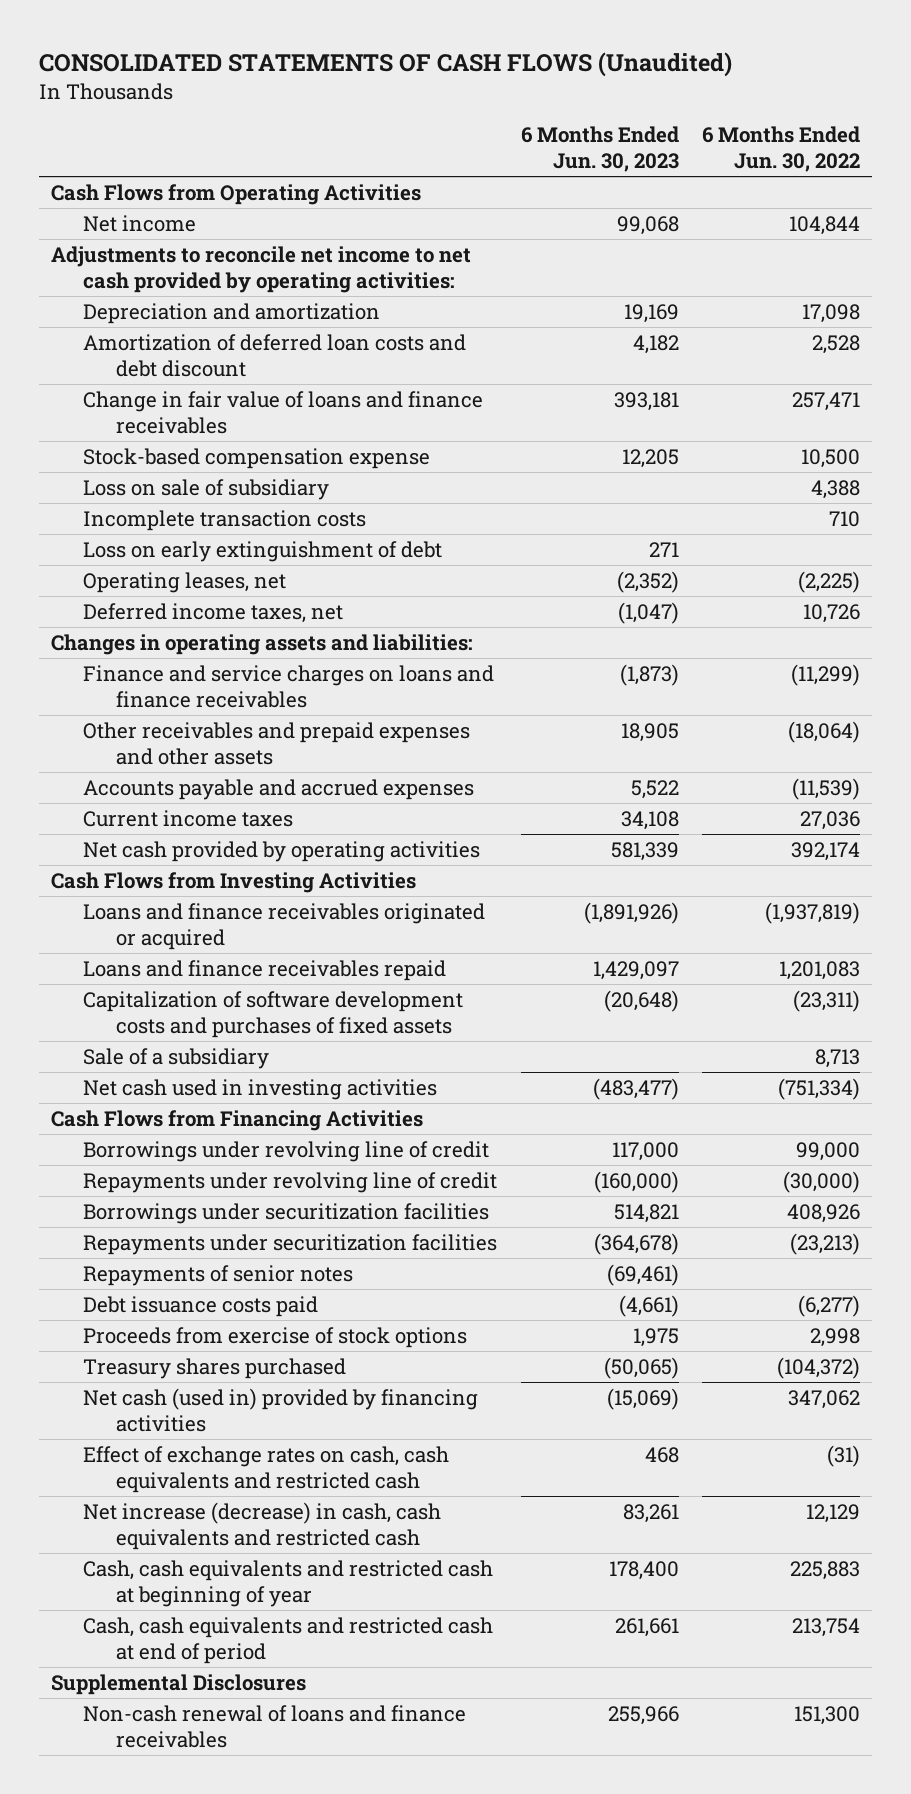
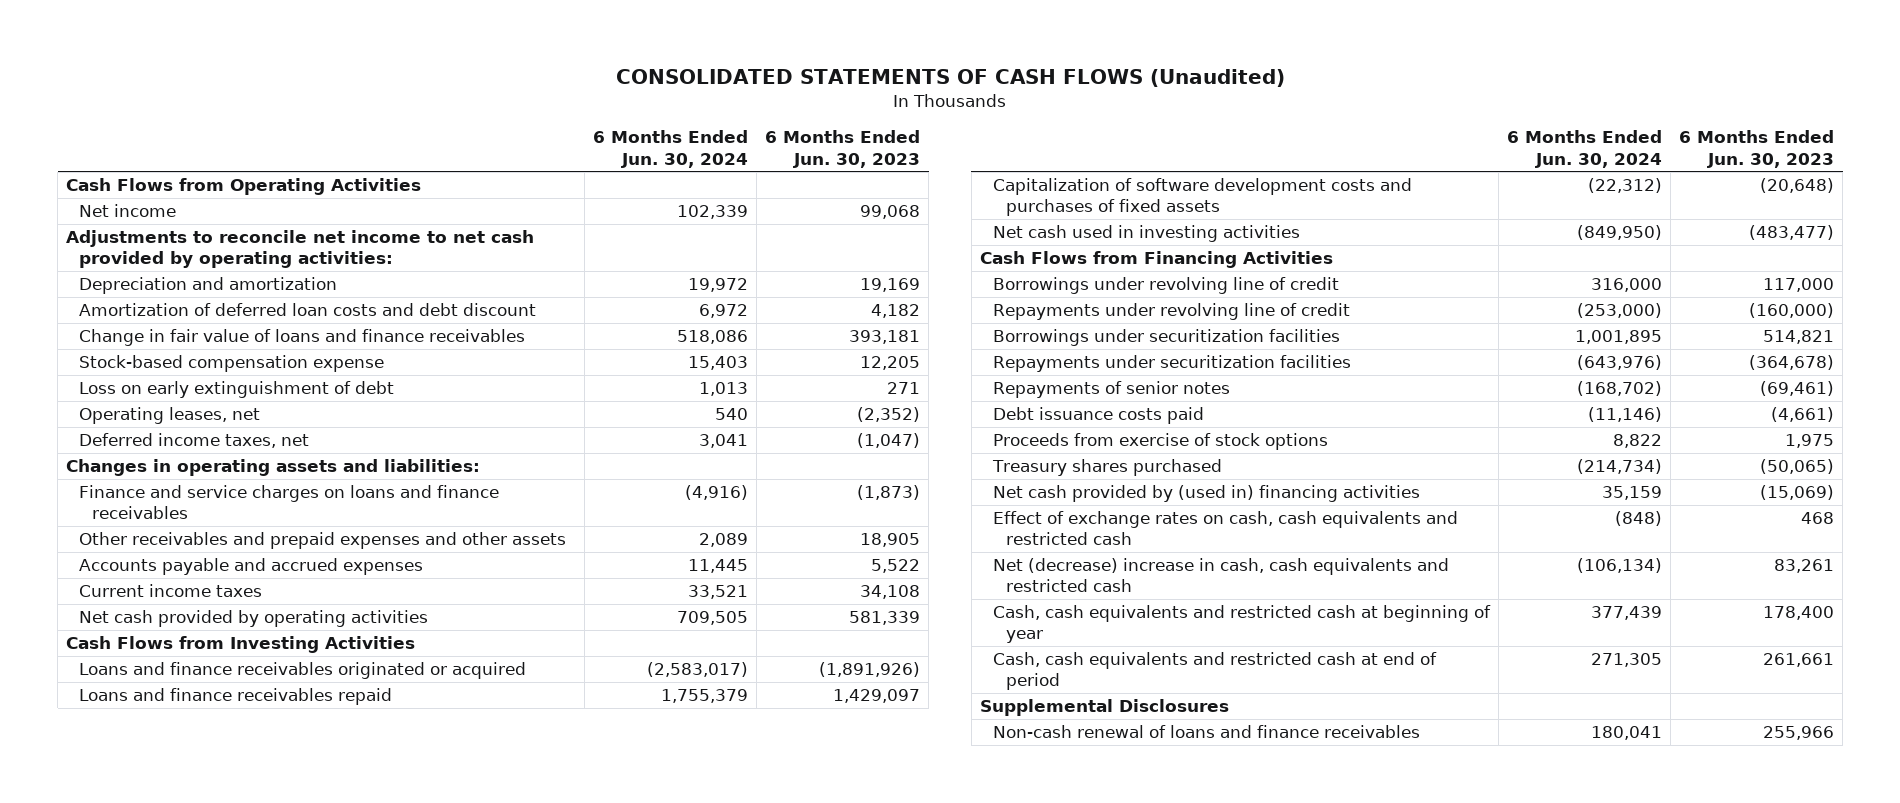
[701,126,860,173] 6 Months Ended Jun. 30, 2022 -> none
none -> [593,130,749,168] 6 Months Ended Jun. 30, 2024
[83,478,330,500] Loss on sale of subsidiary -> none
[83,509,367,531] Incomplete transaction costs -> none
[83,1047,270,1069] Sale of a subsidiary -> none
[83,1387,479,1432] Net cash (used in) provided by financing activities -> [992,485,1420,503] Net cash provided by (used in) financing activities
[83,1501,442,1550] Net increase (decrease) in cash, cash equivalents and restricted cash -> [992,558,1449,593] Net (decrease) increase in cash, cash equivalents and restricted cash

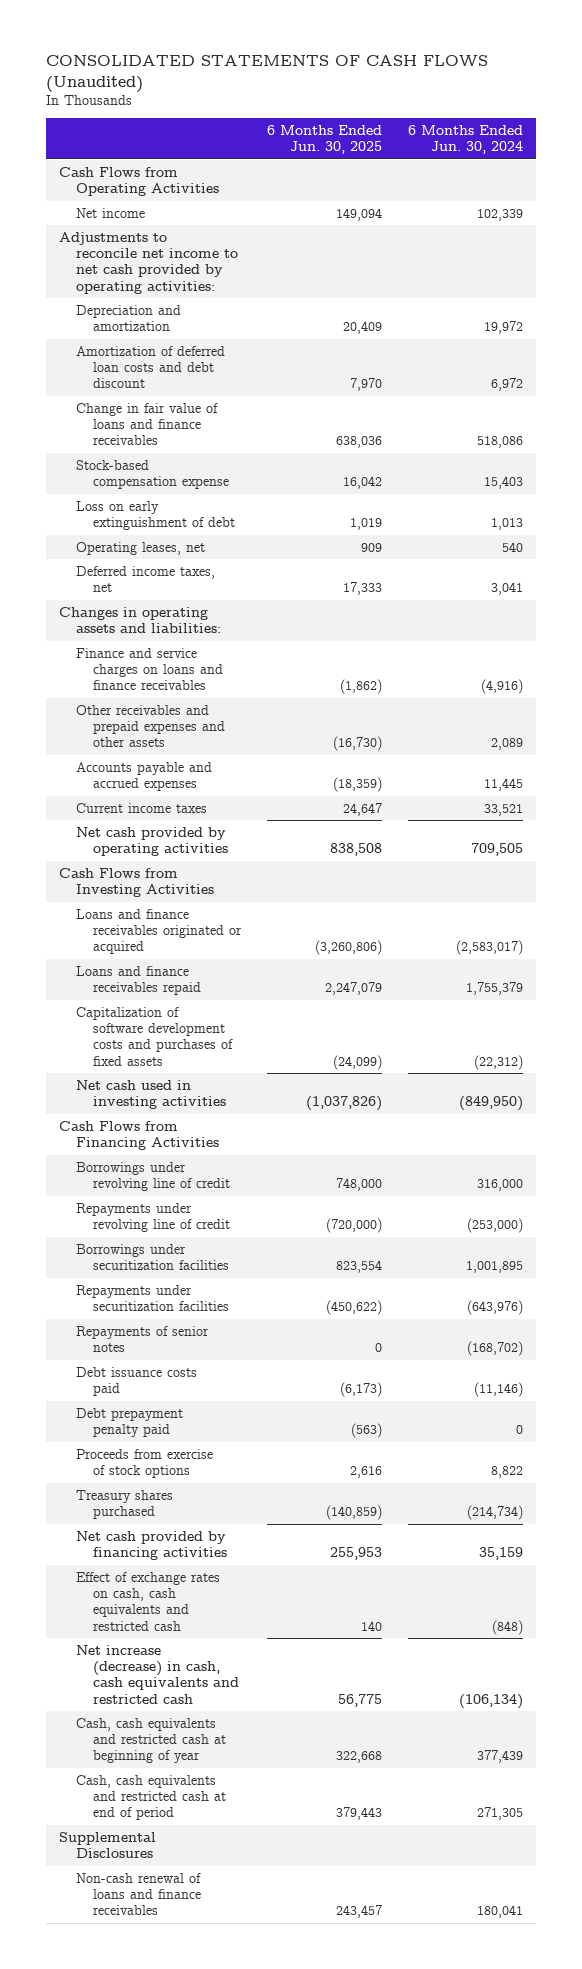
[765,130,921,168] 6 Months Ended Jun. 30, 2023 -> none
none -> [266,124,382,155] 6 Months Ended Jun. 30, 2025
none -> [75,1407,183,1438] Debt prepayment penalty paid
[992,485,1420,503] Net cash provided by (used in) financing activities -> [75,1530,227,1561] Net cash provided by financing activities
[992,558,1449,593] Net (decrease) increase in cash, cash equivalents and restricted cash -> [75,1644,239,1704] Net increase (decrease) in cash, cash equivalents and restricted cash

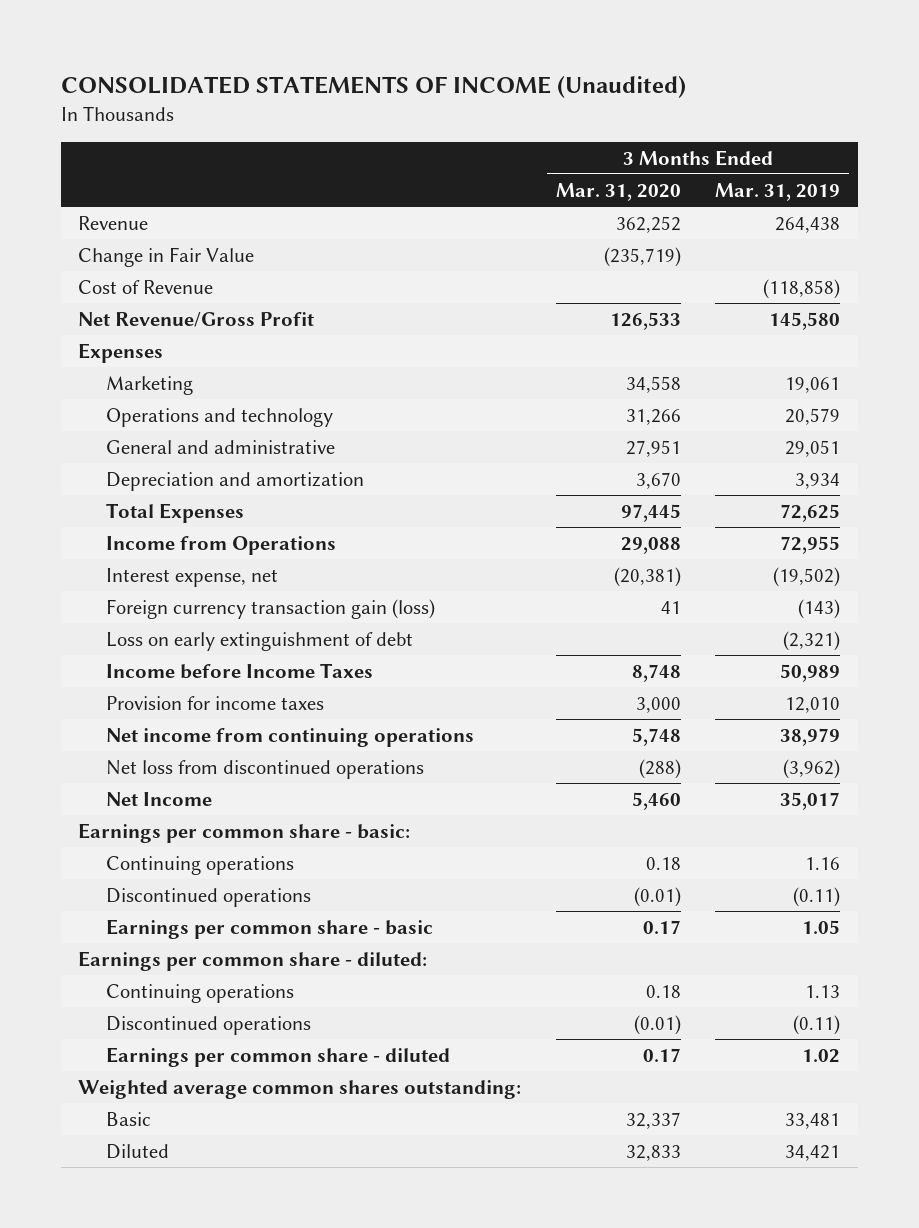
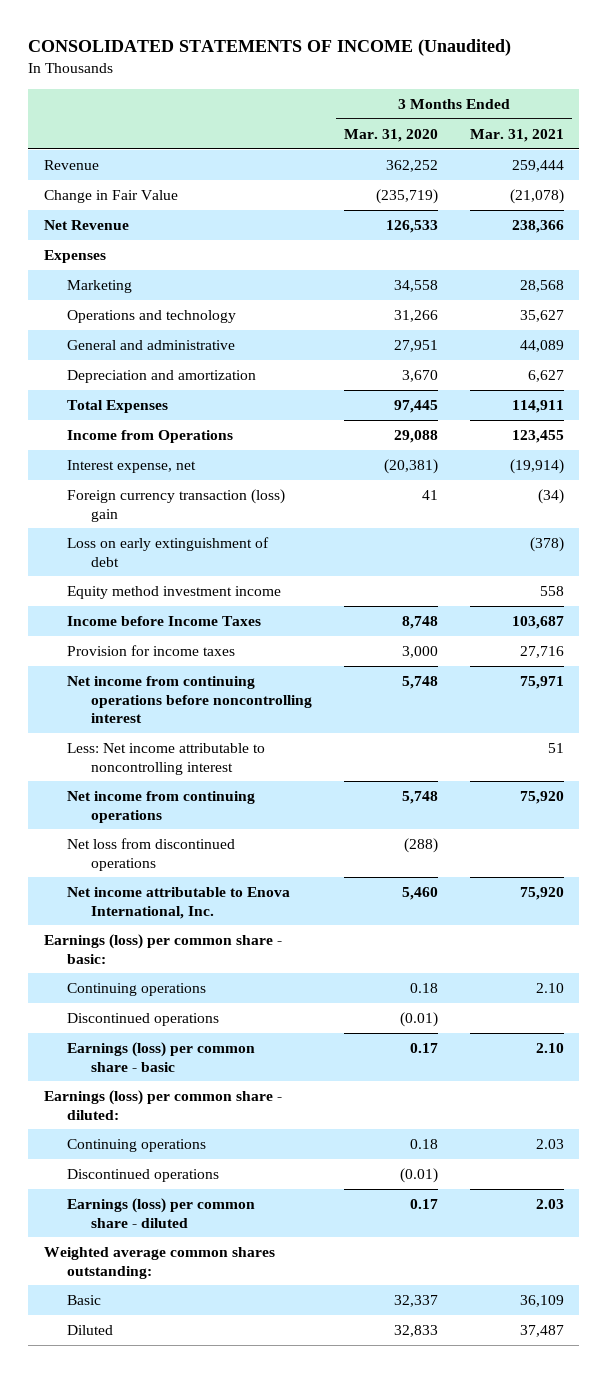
[715,182,841,201] Mar. 31, 2019 -> none
none -> [469,128,564,142] Mar. 31, 2021
[78,279,214,294] Cost of Revenue -> none
[78,311,315,327] Net Revenue/Gross Profit -> [43,219,129,230] Net Revenue
[106,598,436,619] Foreign currency transaction gain (loss) -> [67,488,286,522] Foreign currency transaction (loss) gain
none -> [67,585,282,599] Equity method investment income
none -> [67,675,313,724] Net income from continuing operations before noncontrolling interest
none -> [67,742,266,775] Less: Net income attributable to noncontrolling interest
[106,791,213,806] Net Income -> [67,886,291,919] Net income attributable to Enova International, Inc.
[78,822,411,843] Earnings per common share - basic: -> [43,933,282,964] Earnings (loss) per common share - basic:
[106,918,434,939] Earnings per common share - basic -> [67,1041,256,1072] Earnings (loss) per common share - basic
[78,950,428,971] Earnings per common share - diluted: -> [43,1089,282,1120] Earnings (loss) per common share - diluted:
[106,1046,451,1067] Earnings per common share - diluted -> [67,1197,256,1228] Earnings (loss) per common share - diluted

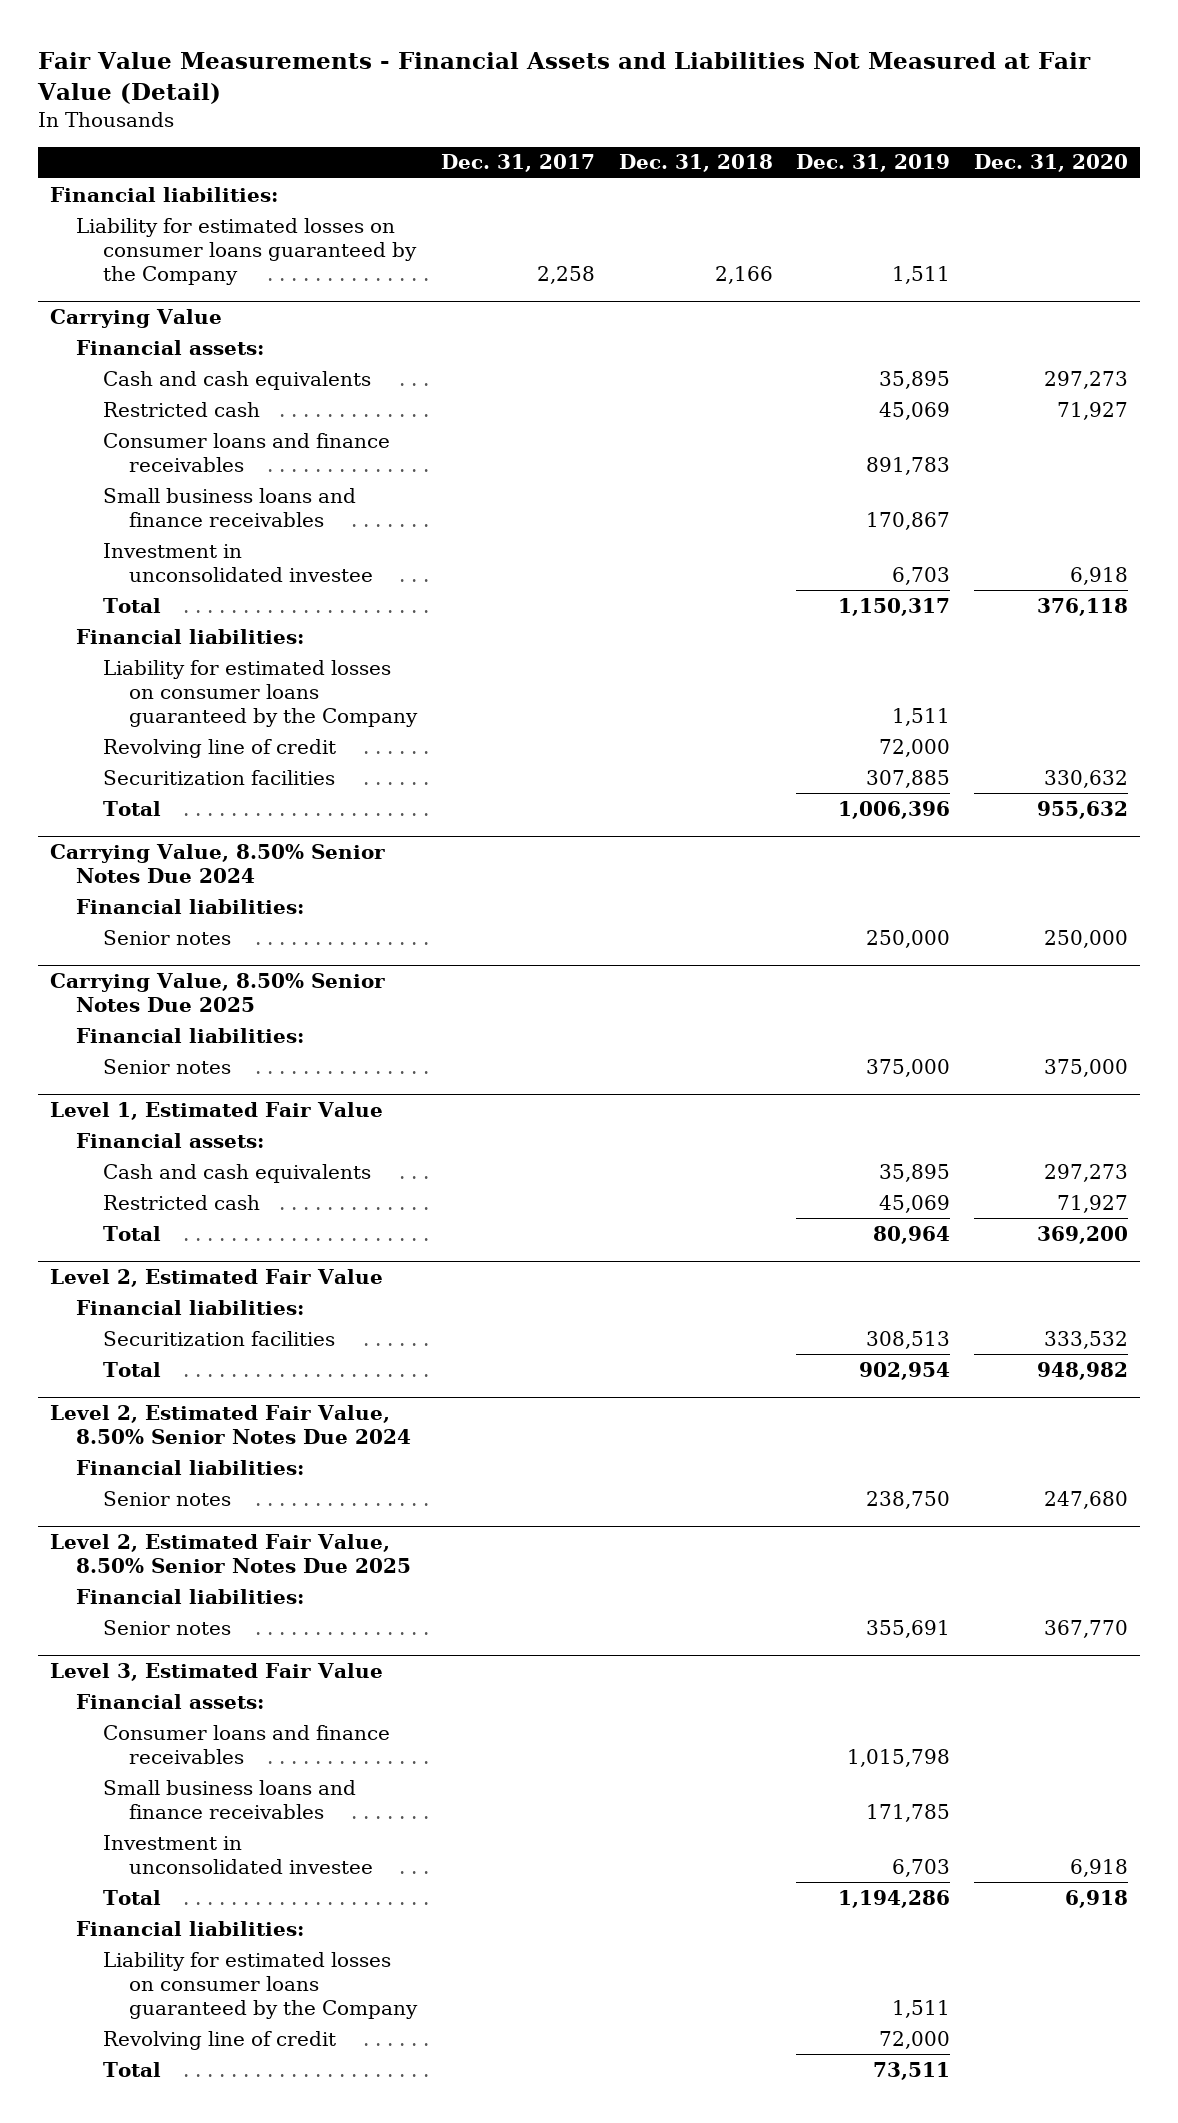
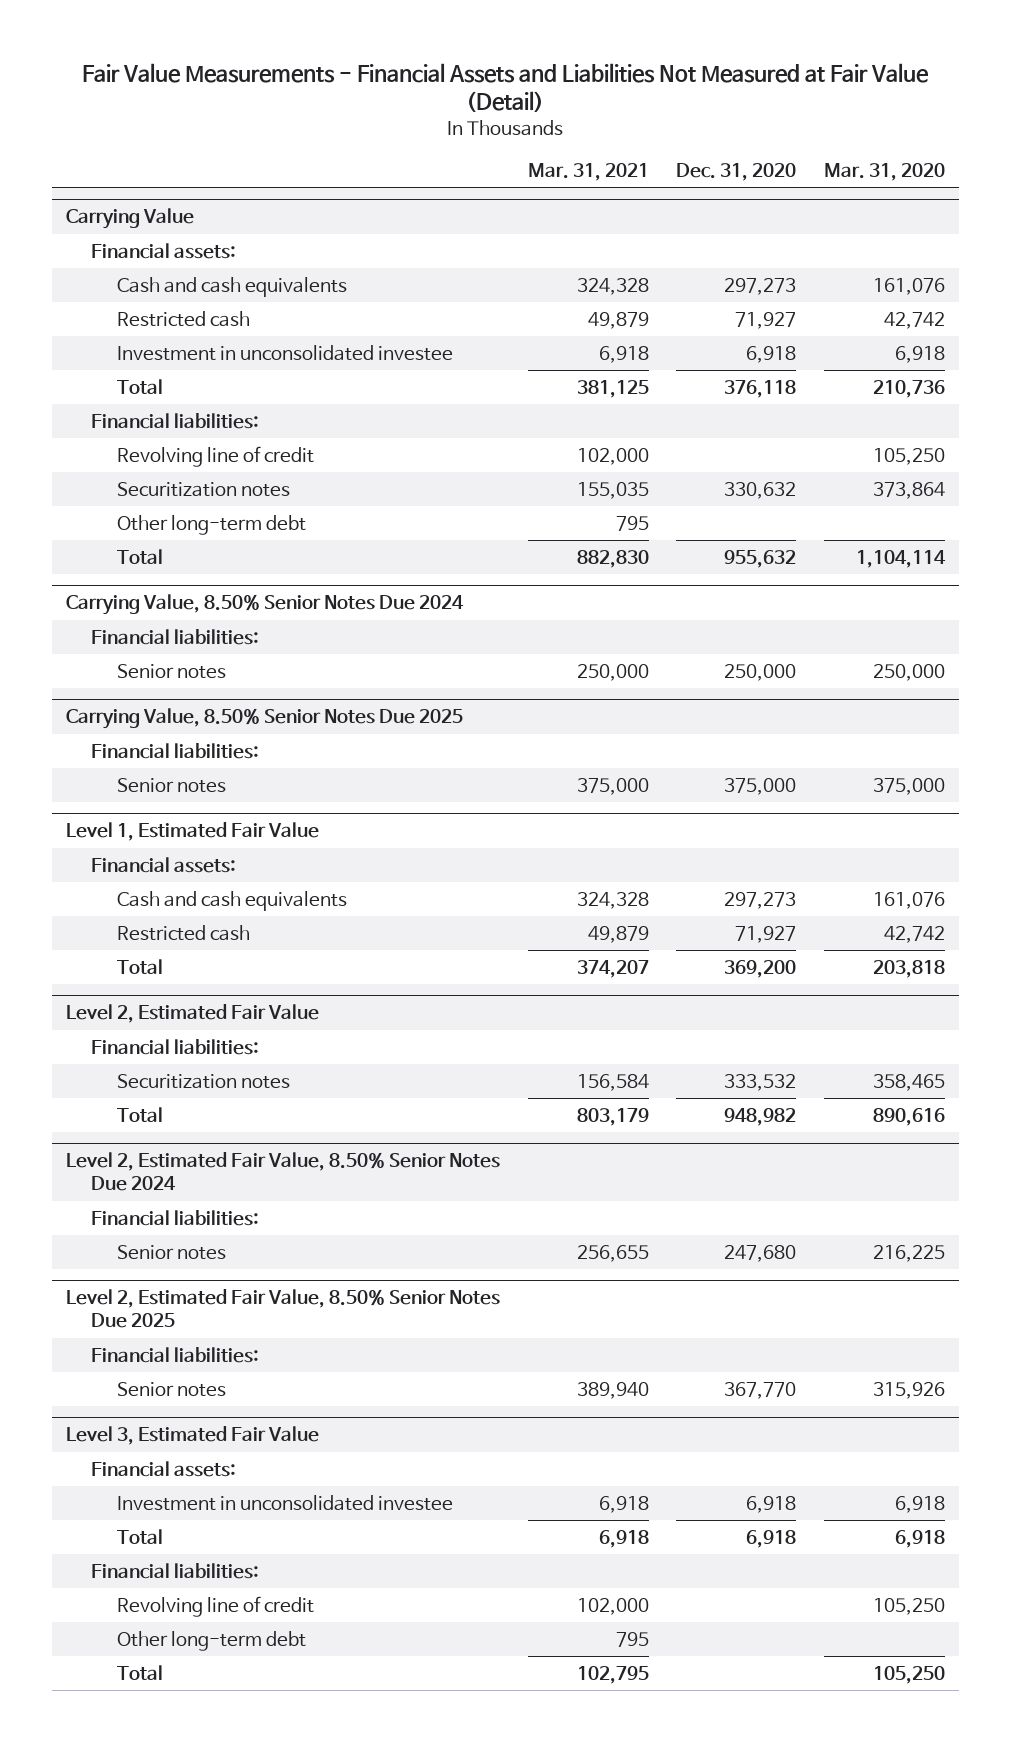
[441,154,596,173] Dec. 31, 2017 -> none
[618,154,773,173] Dec. 31, 2018 -> none
[796,154,951,173] Dec. 31, 2019 -> none
none -> [527,162,649,181] Mar. 31, 2021
none -> [824,162,946,181] Mar. 31, 2020
[49,186,278,202] Financial liabilities: -> none
[76,217,417,285] Liability for estimated losses on consumer loans guaranteed by the Company -> none
[102,432,390,472] Consumer loans and finance receivables -> none
[102,487,356,527] Small business loans and finance receivables -> none
[102,659,419,727] Liability for estimated losses on consumer loans guaranteed by the Company -> none
[102,769,335,785] Securitization facilities -> [116,481,290,497] Securitization notes
none -> [116,514,306,535] Other long-term debt
[102,1330,335,1346] Securitization facilities -> [116,1073,290,1089] Securitization notes
[102,1724,390,1764] Consumer loans and finance receivables -> none
[102,1779,356,1819] Small business loans and finance receivables -> none
[102,1951,419,2019] Liability for estimated losses on consumer loans guaranteed by the Company -> none
none -> [116,1630,306,1651] Other long-term debt

